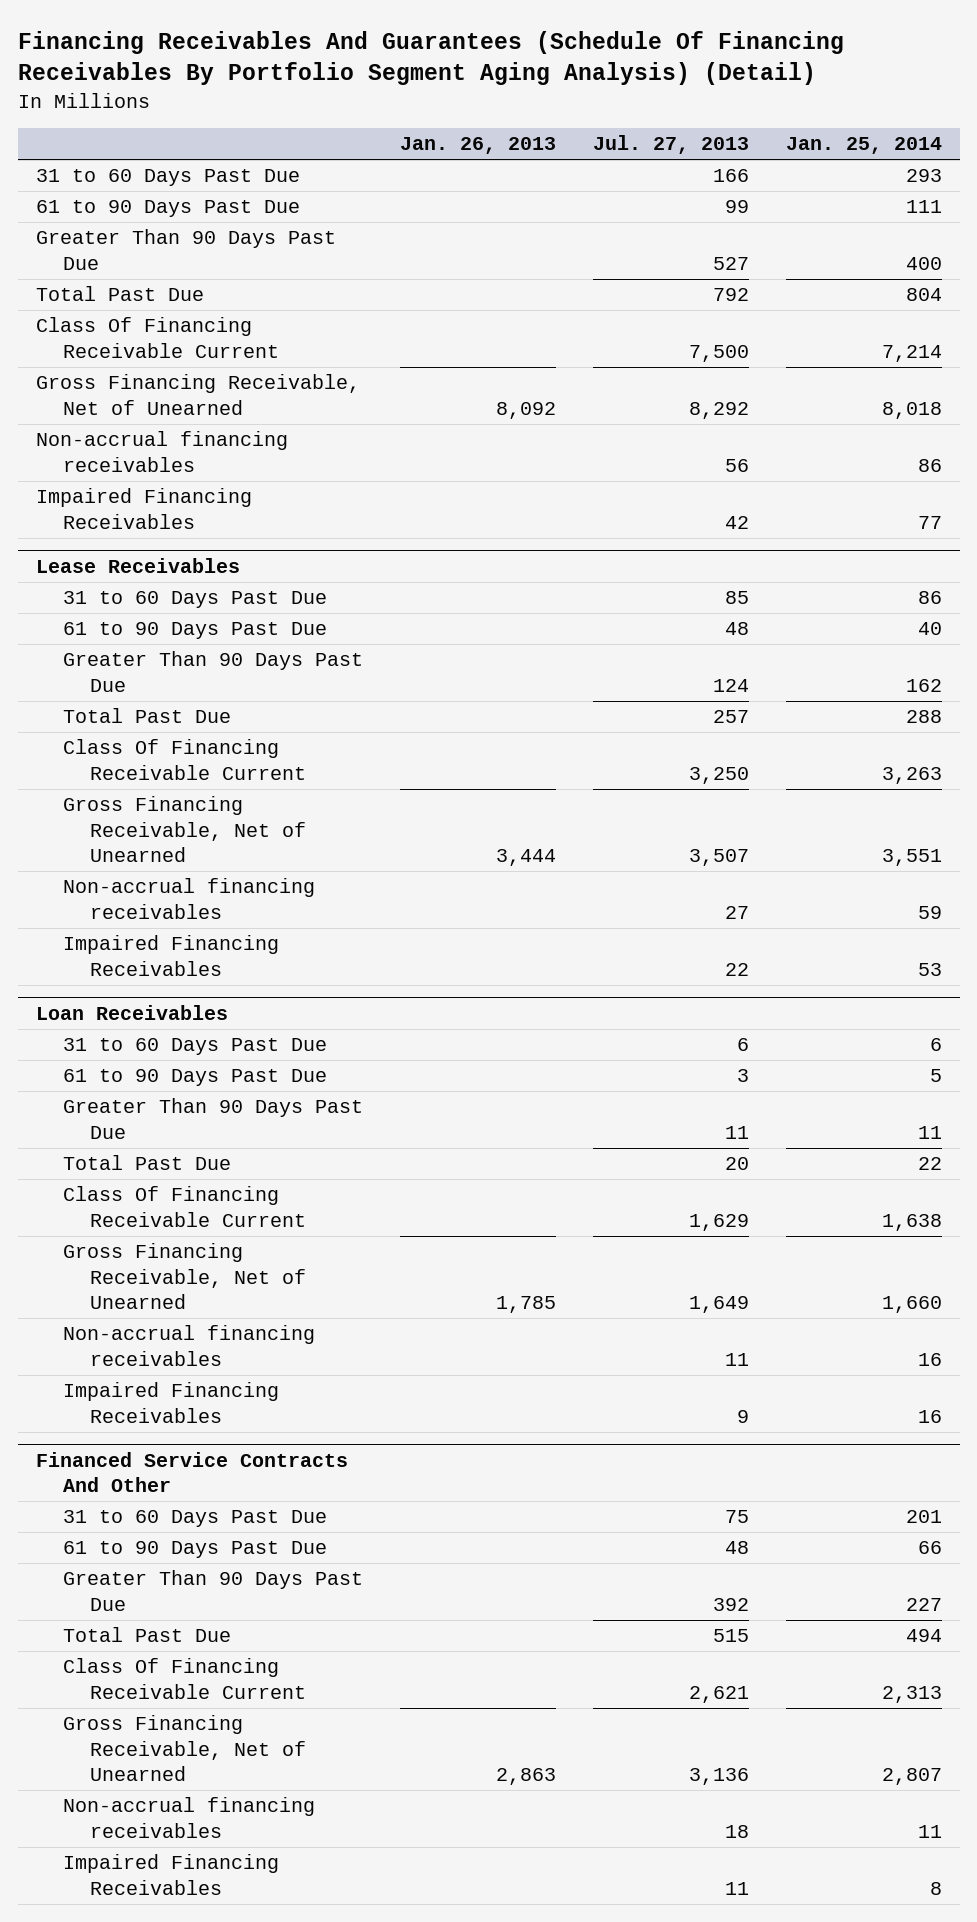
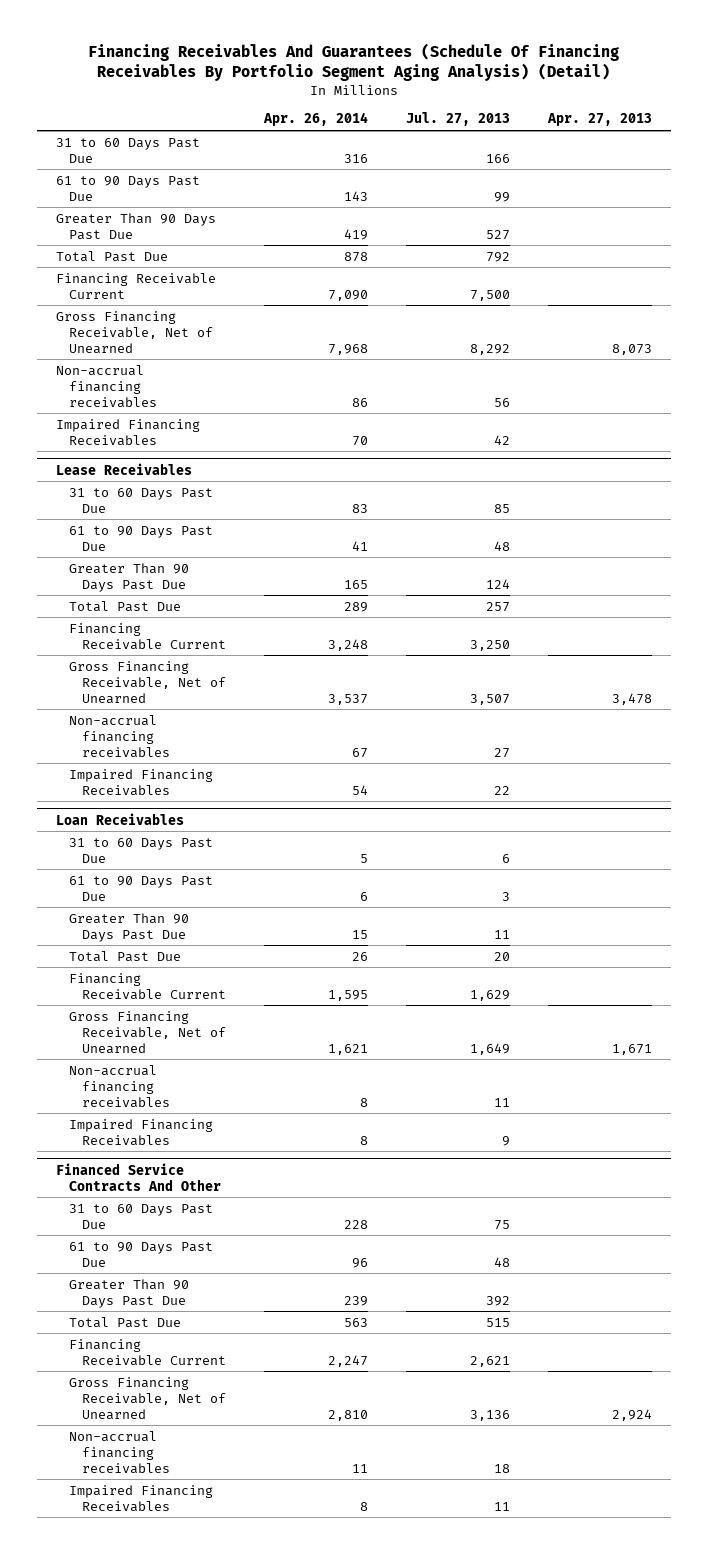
[399,137,556,155] Jan. 26, 2013 -> none
[785,137,942,155] Jan. 25, 2014 -> none
none -> [262,112,368,127] Apr. 26, 2014
none -> [546,113,652,127] Apr. 27, 2013
[35,317,279,358] Class Of Financing Receivable Current -> [56,272,217,299] Financing Receivable Current
[62,739,306,780] Class Of Financing Receivable Current -> [69,622,226,650] Financing Receivable Current
[62,1186,306,1227] Class Of Financing Receivable Current -> [69,972,226,1000] Financing Receivable Current
[62,1658,306,1699] Class Of Financing Receivable Current -> [69,1338,226,1366] Financing Receivable Current

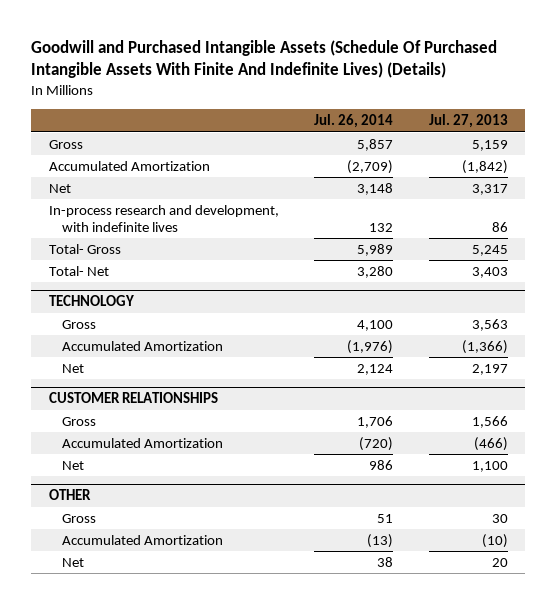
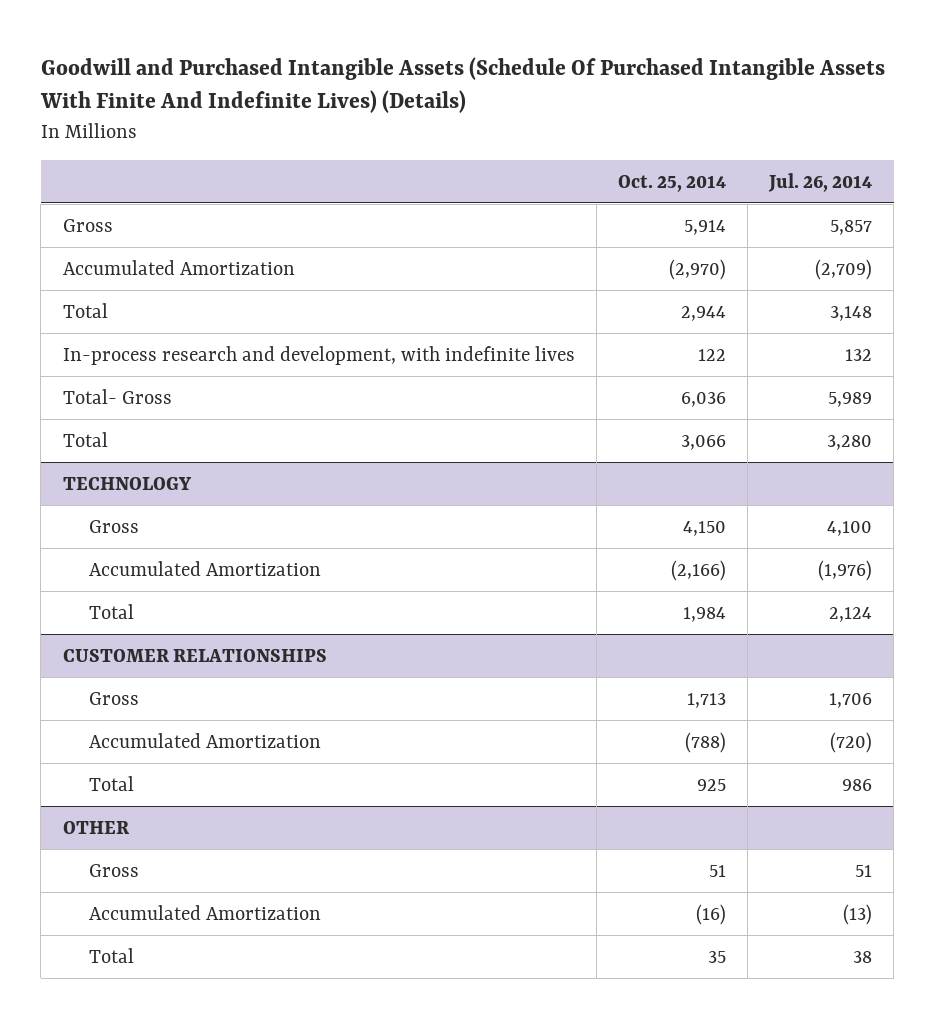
[428,114,508,129] Jul. 27, 2013 -> none
none -> [617,174,726,192] Oct. 25, 2014
[48,183,71,193] Net -> [62,302,108,318] Total
[48,265,109,276] Total- Net -> [62,431,108,447] Total
[62,363,85,373] Net -> [89,603,135,619] Total
[62,460,85,470] Net -> [89,775,135,791] Total
[62,557,85,567] Net -> [89,947,135,963] Total

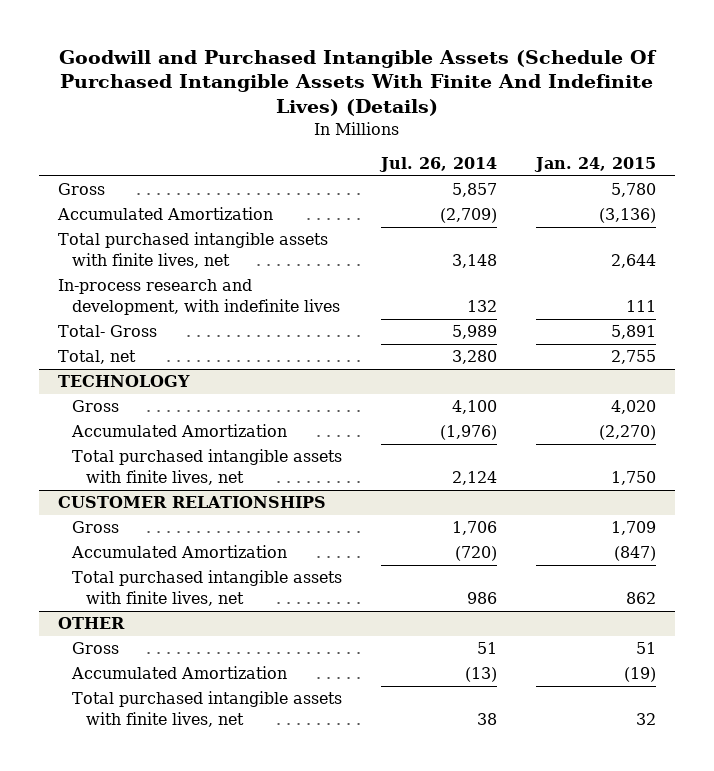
[617,174,726,192] Oct. 25, 2014 -> none
none -> [533,156,656,172] Jan. 24, 2015
[62,302,108,318] Total -> [58,232,329,268] Total purchased intangible assets with finite lives, net
[62,431,108,447] Total -> [58,350,137,365] Total, net
[89,603,135,619] Total -> [72,449,343,485] Total purchased intangible assets with finite lives, net
[89,775,135,791] Total -> [72,570,343,606] Total purchased intangible assets with finite lives, net
[89,947,135,963] Total -> [72,691,343,727] Total purchased intangible assets with finite lives, net

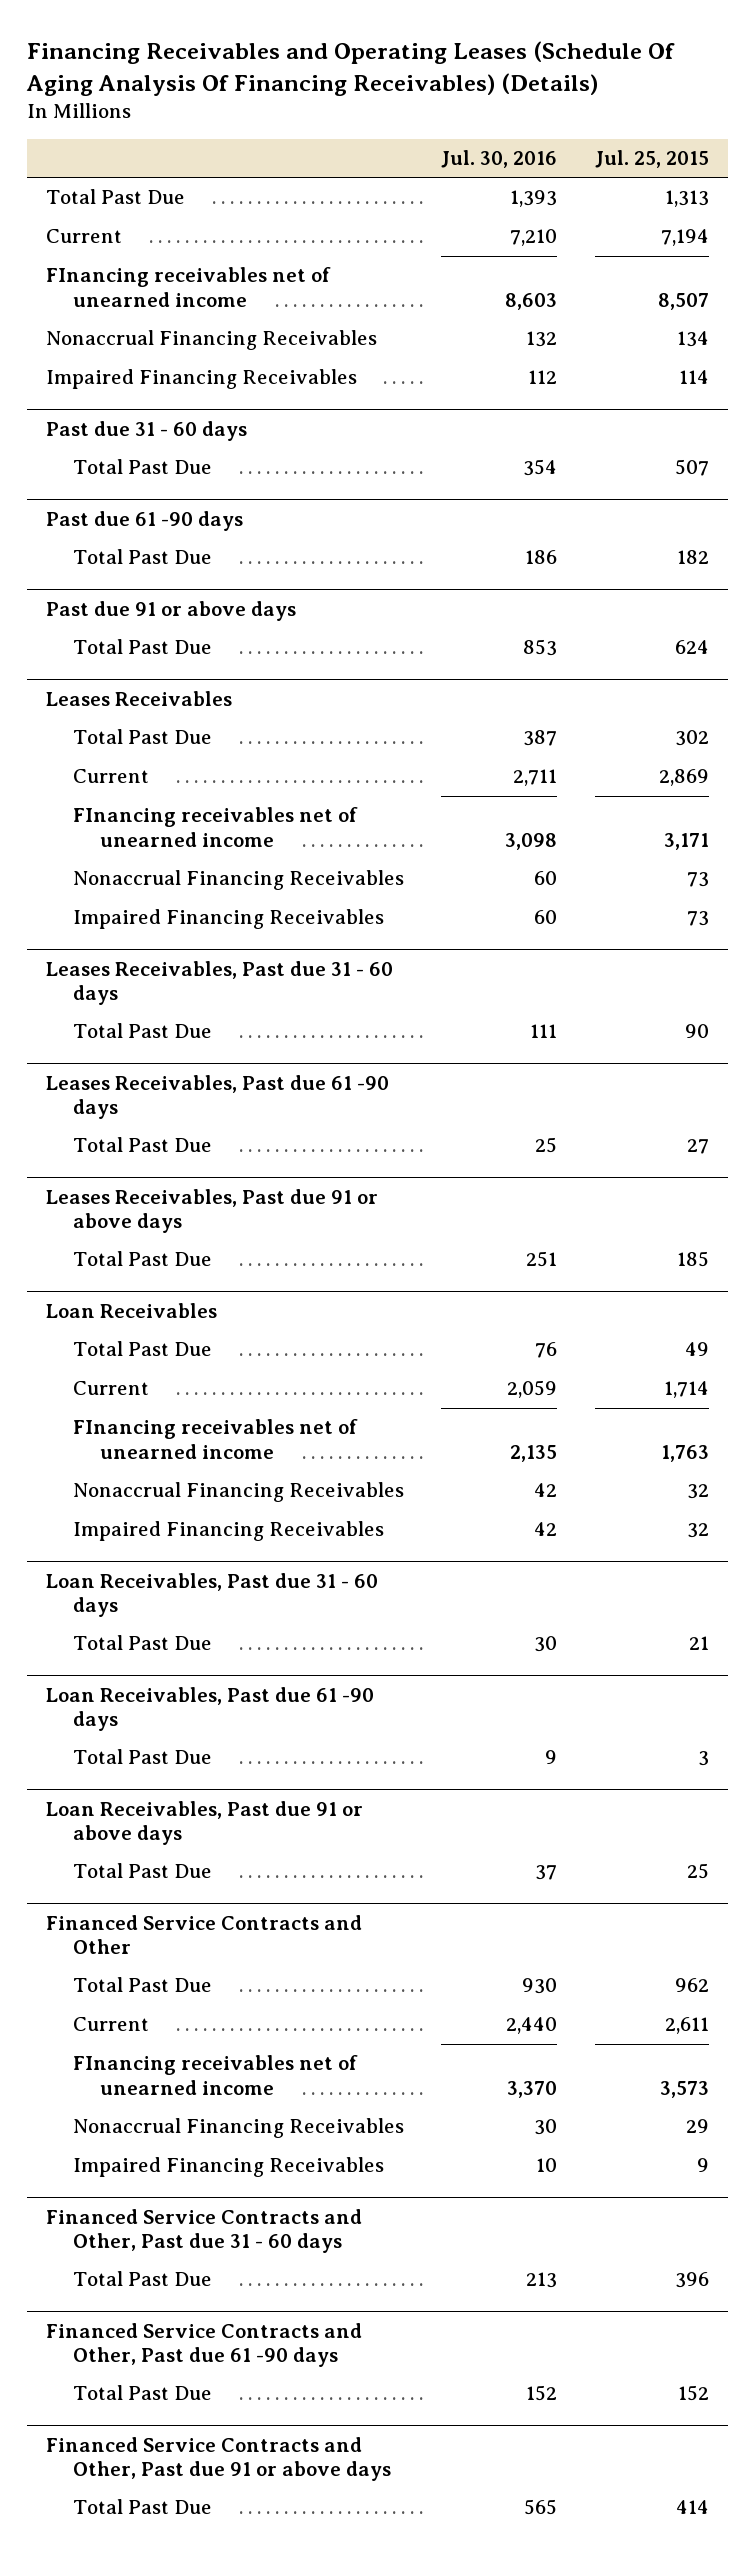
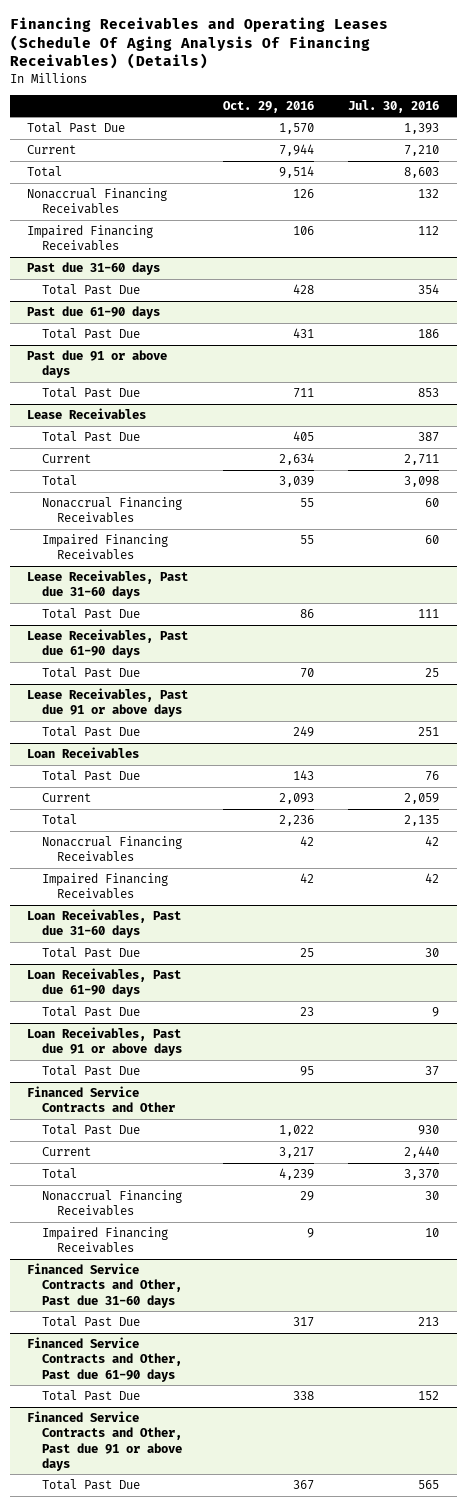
[594,150,709,169] Jul. 25, 2015 -> none
none -> [222,100,314,113] Oct. 29, 2016
[45,267,331,307] FInancing receivables net of unearned income -> [27,166,63,178] Total
[45,420,247,441] Past due 31 - 60 days -> [27,262,161,276] Past due 31-60 days
[45,510,243,531] Past due 61 -90 days -> [27,306,161,320] Past due 61-90 days
[45,690,232,706] Leases Receivables -> none
none -> [27,408,147,420] Lease Receivables
[72,807,358,847] FInancing receivables net of unearned income -> [42,475,78,487] Total
[45,960,393,1006] Leases Receivables, Past due 31 - 60 days -> [27,570,189,600] Lease Receivables, Past due 31-60 days
[45,1074,389,1120] Leases Receivables, Past due 61 -90 days -> [27,629,189,659] Lease Receivables, Past due 61-90 days
[45,1188,378,1234] Leases Receivables, Past due 91 or above days -> [27,688,189,718] Lease Receivables, Past due 91 or above days
[72,1419,358,1459] FInancing receivables net of unearned income -> [42,814,78,826] Total
[45,1572,378,1618] Loan Receivables, Past due 31 - 60 days -> [27,909,182,939] Loan Receivables, Past due 31-60 days
[45,1686,374,1732] Loan Receivables, Past due 61 -90 days -> [27,968,182,998] Loan Receivables, Past due 61-90 days
[72,2055,358,2095] FInancing receivables net of unearned income -> [42,1168,78,1180] Total
[45,2208,362,2254] Financed Service Contracts and Other, Past due 31 - 60 days -> [27,1263,183,1308] Financed Service Contracts and Other, Past due 31-60 days
[45,2322,362,2368] Financed Service Contracts and Other, Past due 61 -90 days -> [27,1337,183,1382] Financed Service Contracts and Other, Past due 61-90 days

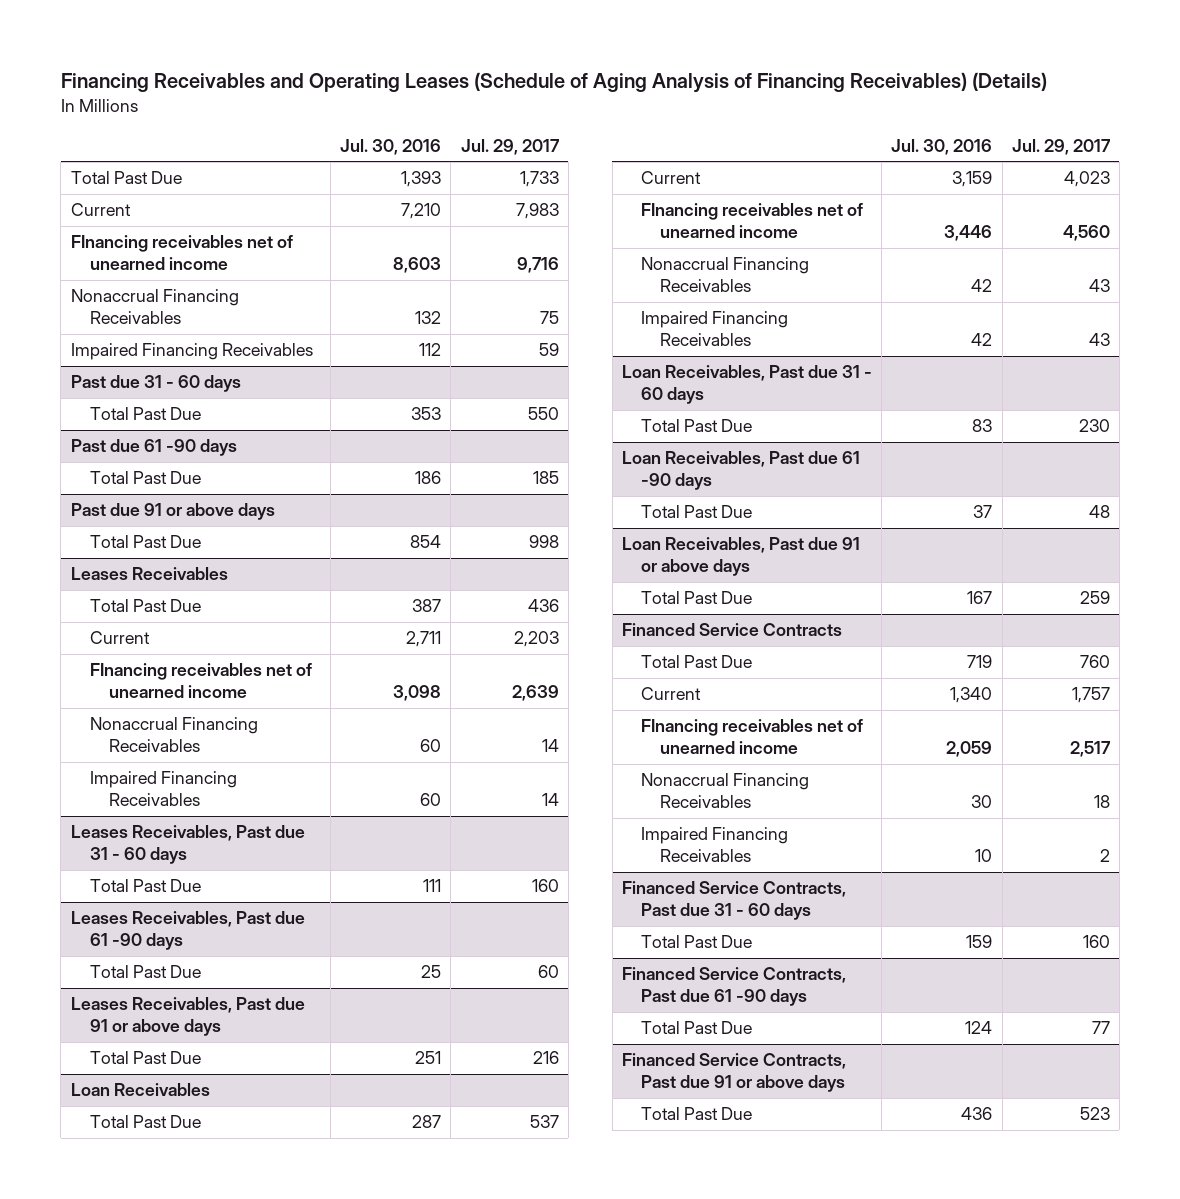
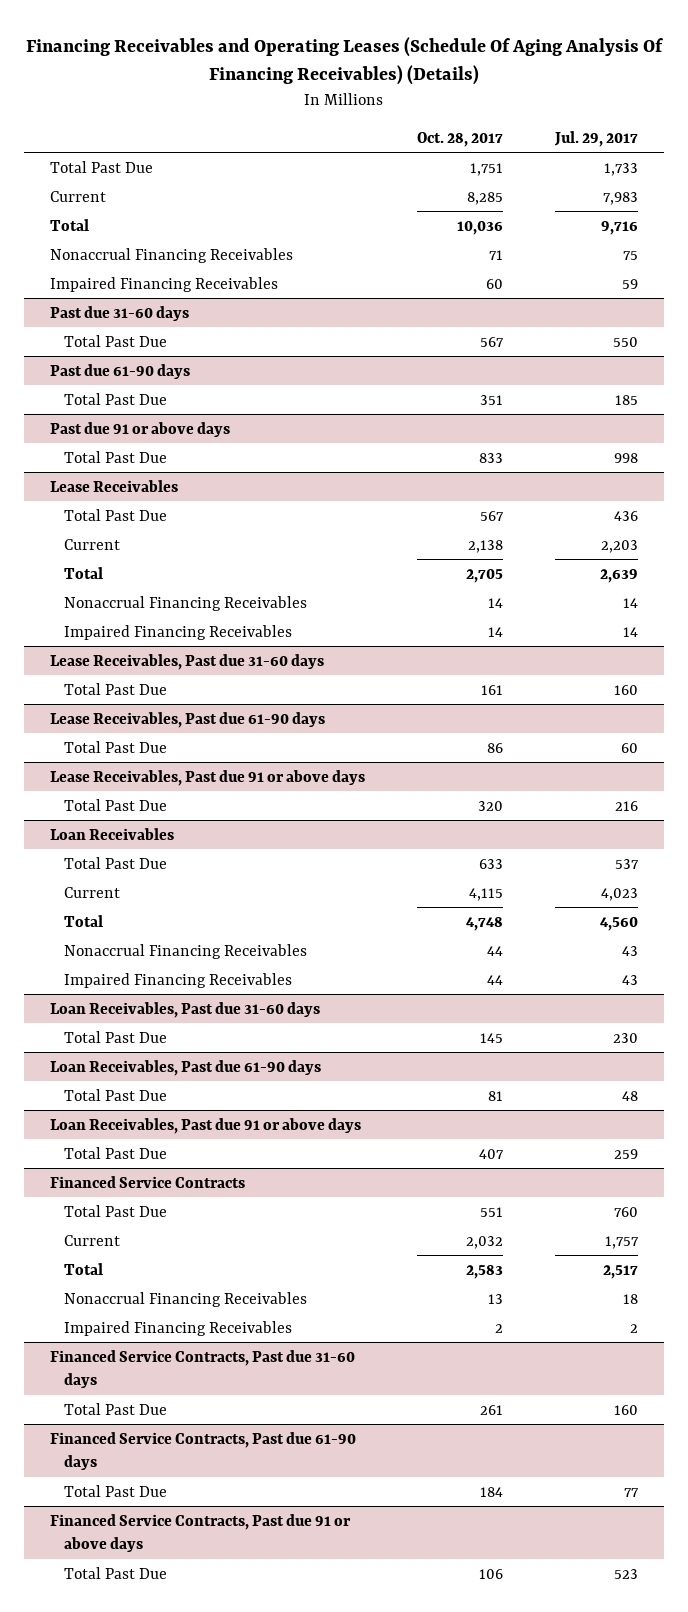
[60,72,1047,94] Financing Receivables and Operating Leases (Schedule of Aging Analysis of Financing Receivables) (Details) -> [25,37,664,86] Financing Receivables and Operating Leases (Schedule Of Aging Analysis Of Financing Receivables) (Details)
[340,138,442,155] Jul. 30, 2016 -> none
none -> [416,131,503,147] Oct. 28, 2017
[70,235,293,271] FInancing receivables net of unearned income -> [49,218,89,231] Total
[70,375,241,393] Past due 31 - 60 days -> [49,305,189,321] Past due 31-60 days
[70,439,237,457] Past due 61 -90 days -> [49,363,190,379] Past due 61-90 days
[70,567,228,581] Leases Receivables -> none
none -> [49,479,178,492] Lease Receivables
[89,663,312,699] FInancing receivables net of unearned income -> [64,566,104,579] Total
[70,825,305,865] Leases Receivables, Past due 31 - 60 days -> [49,653,324,670] Lease Receivables, Past due 31-60 days
[70,911,305,951] Leases Receivables, Past due 61 -90 days -> [49,711,325,728] Lease Receivables, Past due 61-90 days
[70,997,305,1037] Leases Receivables, Past due 91 or above days -> [49,769,365,786] Lease Receivables, Past due 91 or above days
[640,203,863,239] FInancing receivables net of unearned income -> [64,914,104,927] Total
[621,365,872,405] Loan Receivables, Past due 31 - 60 days -> [49,1001,320,1018] Loan Receivables, Past due 31-60 days
[621,451,860,491] Loan Receivables, Past due 61 -90 days -> [49,1059,321,1076] Loan Receivables, Past due 61-90 days
[640,719,863,755] FInancing receivables net of unearned income -> [64,1262,104,1275] Total
[621,881,846,921] Financed Service Contracts, Past due 31 - 60 days -> [49,1349,355,1389] Financed Service Contracts, Past due 31-60 days
[621,967,846,1007] Financed Service Contracts, Past due 61 -90 days -> [49,1431,356,1471] Financed Service Contracts, Past due 61-90 days

